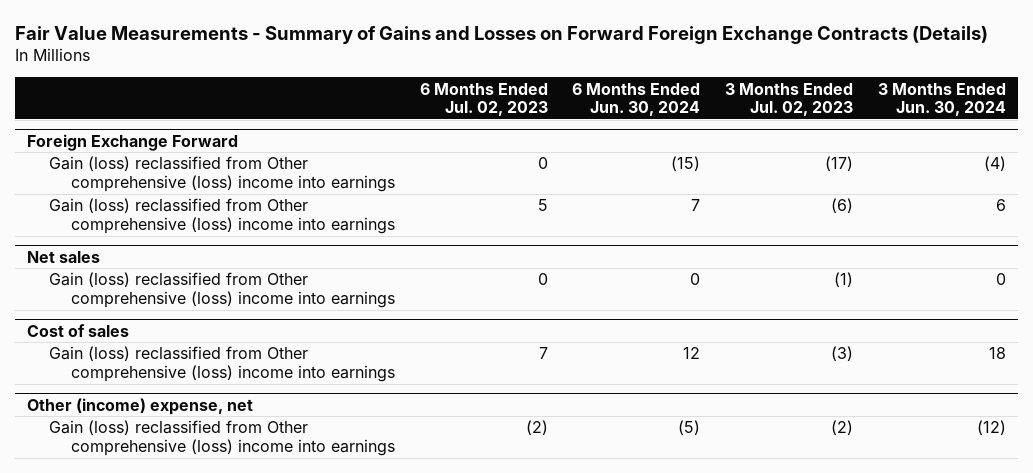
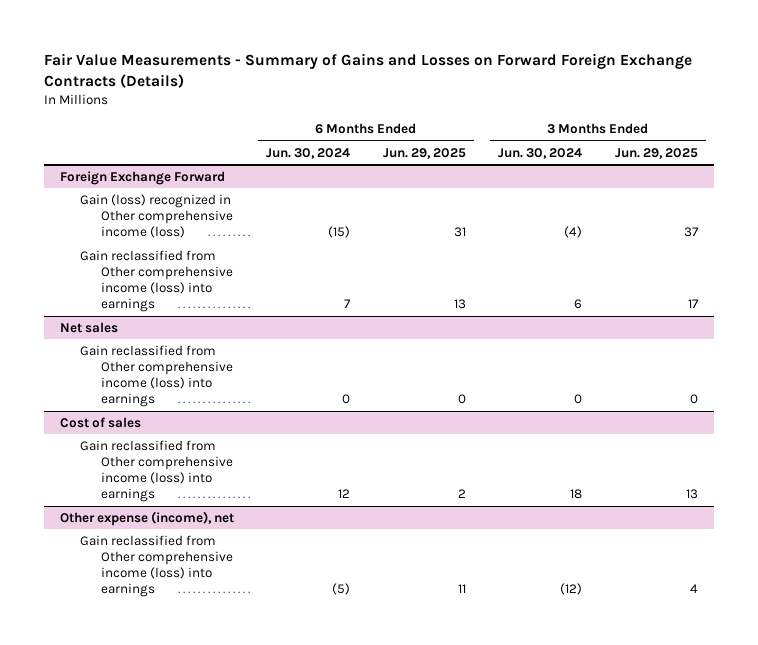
[419,82,548,116] 6 Months Ended Jul. 02, 2023 -> none
[725,82,854,116] 3 Months Ended Jul. 02, 2023 -> none
none -> [382,147,466,159] Jun. 29, 2025
none -> [614,147,698,159] Jun. 29, 2025
[49,156,395,192] Gain (loss) reclassified from Other comprehensive (loss) income into earnings -> [80,193,233,239] Gain (loss) recognized in Other comprehensive income (loss)
[49,198,395,234] Gain (loss) reclassified from Other comprehensive (loss) income into earnings -> [80,249,233,313] Gain reclassified from Other comprehensive income (loss) into earnings
[49,272,395,308] Gain (loss) reclassified from Other comprehensive (loss) income into earnings -> [80,344,233,408] Gain reclassified from Other comprehensive income (loss) into earnings
[49,346,395,382] Gain (loss) reclassified from Other comprehensive (loss) income into earnings -> [80,439,233,503] Gain reclassified from Other comprehensive income (loss) into earnings
[27,397,254,415] Other (income) expense, net -> [59,510,234,526] Other expense (income), net
[49,420,395,456] Gain (loss) reclassified from Other comprehensive (loss) income into earnings -> [80,534,233,598] Gain reclassified from Other comprehensive income (loss) into earnings

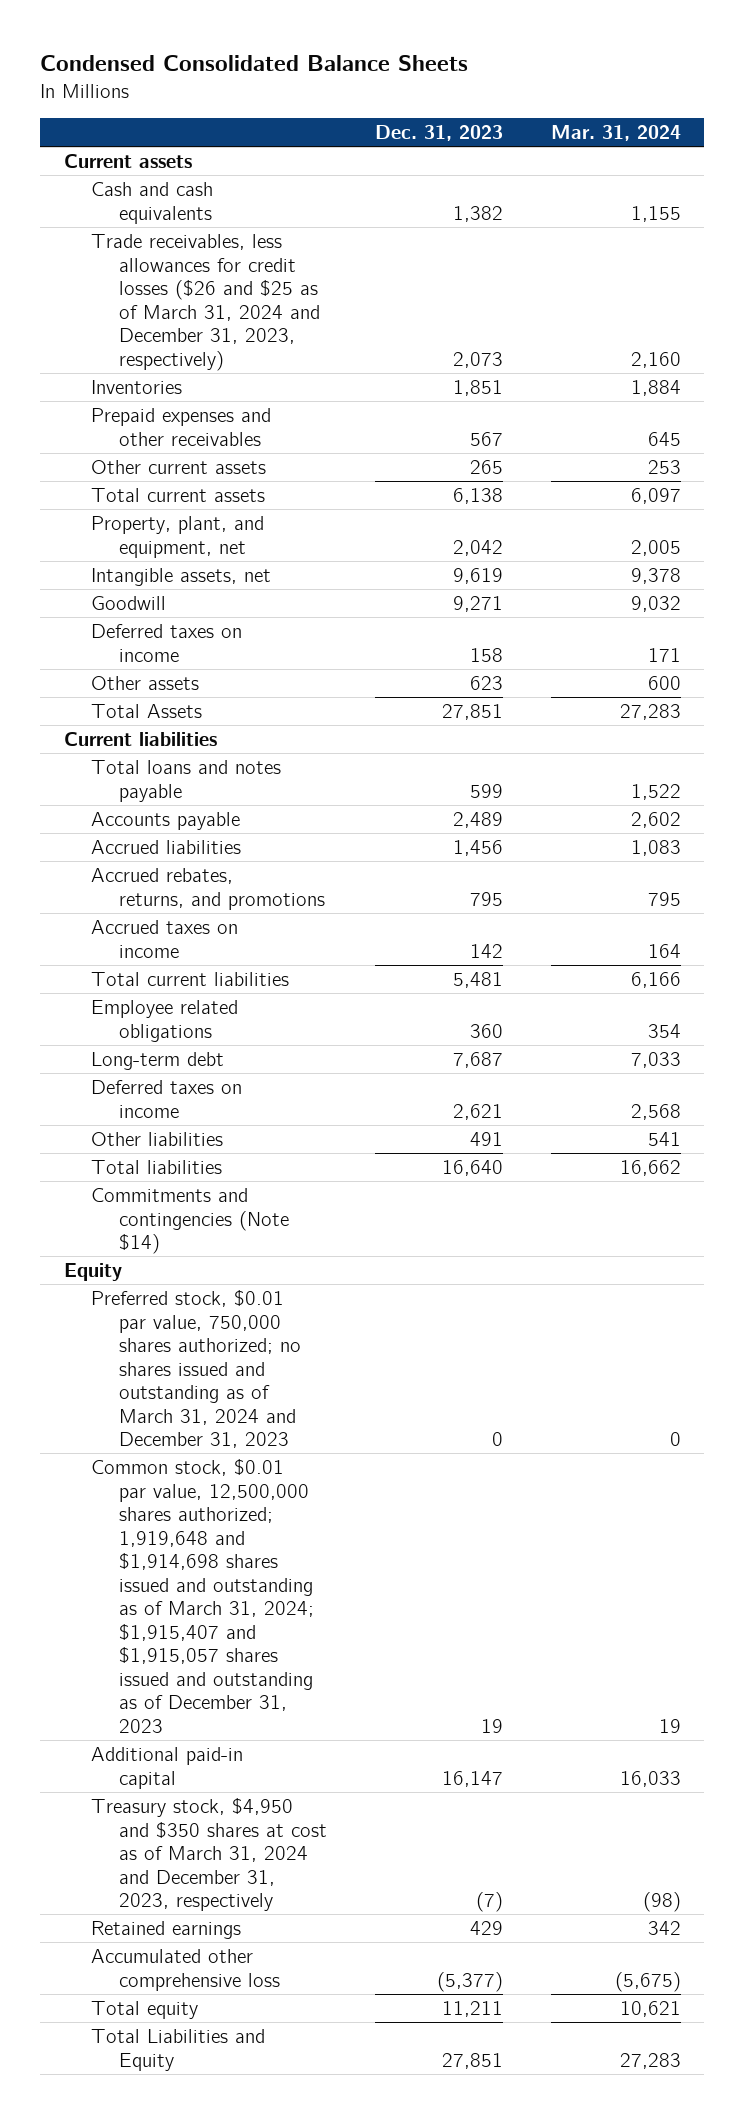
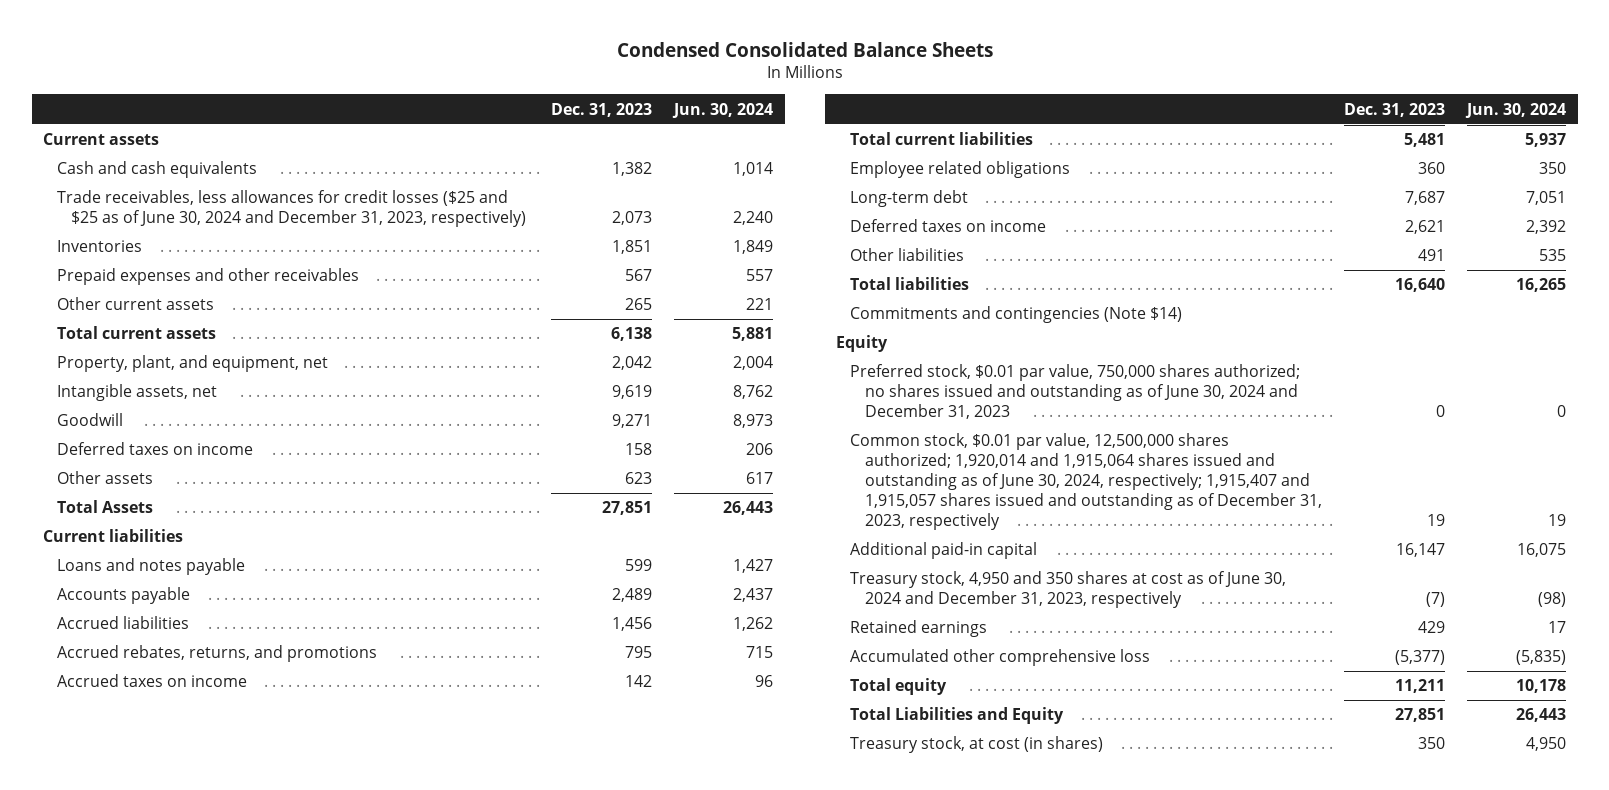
[550,124,681,141] Mar. 31, 2024 -> none
none -> [672,102,774,118] Jun. 30, 2024
[91,234,321,371] Trade receivables, less allowances for credit losses ($26 and $25 as of March 31, 2024 and December 31, 2023, respectively) -> [57,190,527,228] Trade receivables, less allowances for credit losses ($25 and $25 as of June 30, 2024 and December 31, 2023, respectively)
[91,760,282,802] Total loans and notes payable -> [57,558,246,576] Loans and notes payable
[91,1290,302,1449] Preferred stock, $0.01 par value, 750,000 shares authorized; no shares issued and outstanding as of March 31, 2024 and December 31, 2023 -> [850,364,1301,419] Preferred stock, $0.01 par value, 750,000 shares authorized; no shares issued and outstanding as of June 30, 2024 and December 31, 2023
[91,1459,315,1733] Common stock, $0.01 par value, 12,500,000 shares authorized; 1,919,648 and $1,914,698 shares issued and outstanding as of March 31, 2024; $1,915,407 and $1,915,057 shares issued and outstanding as of December 31, 2023 -> [850,433,1322,530] Common stock, $0.01 par value, 12,500,000 shares authorized; 1,920,014 and 1,915,064 shares issued and outstanding as of June 30, 2024, respectively; 1,915,407 and 1,915,057 shares issued and outstanding as of December 31, 2023, respectively
[91,1798,328,1912] Treasury stock, $4,950 and $350 shares at cost as of March 31, 2024 and December 31, 2023, respectively -> [850,571,1287,609] Treasury stock, 4,950 and 350 shares at cost as of June 30, 2024 and December 31, 2023, respectively
none -> [850,736,1104,754] Treasury stock, at cost (in shares)

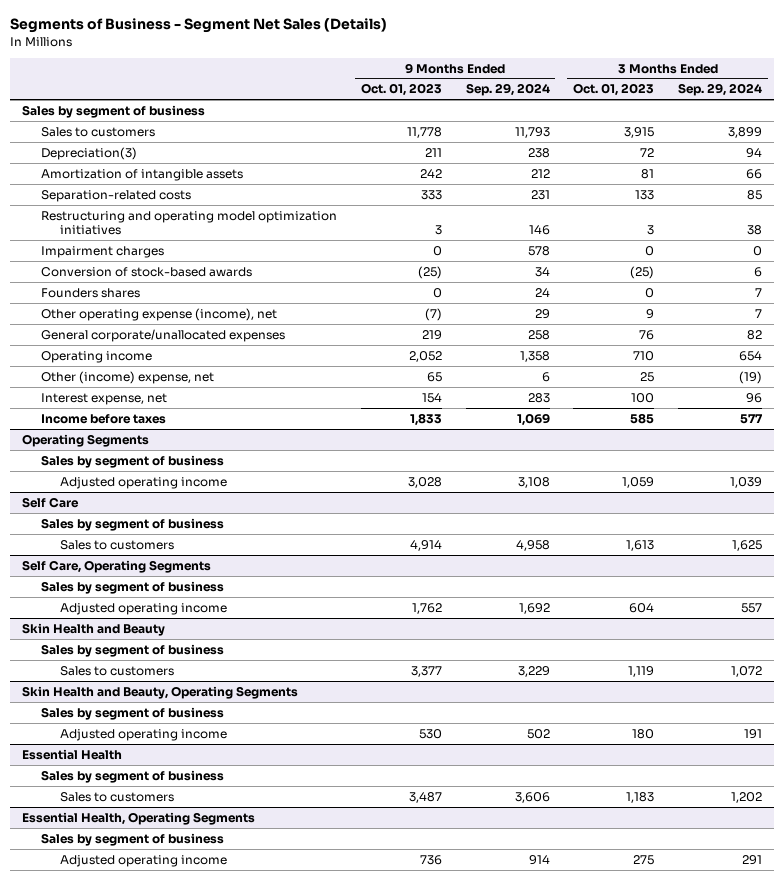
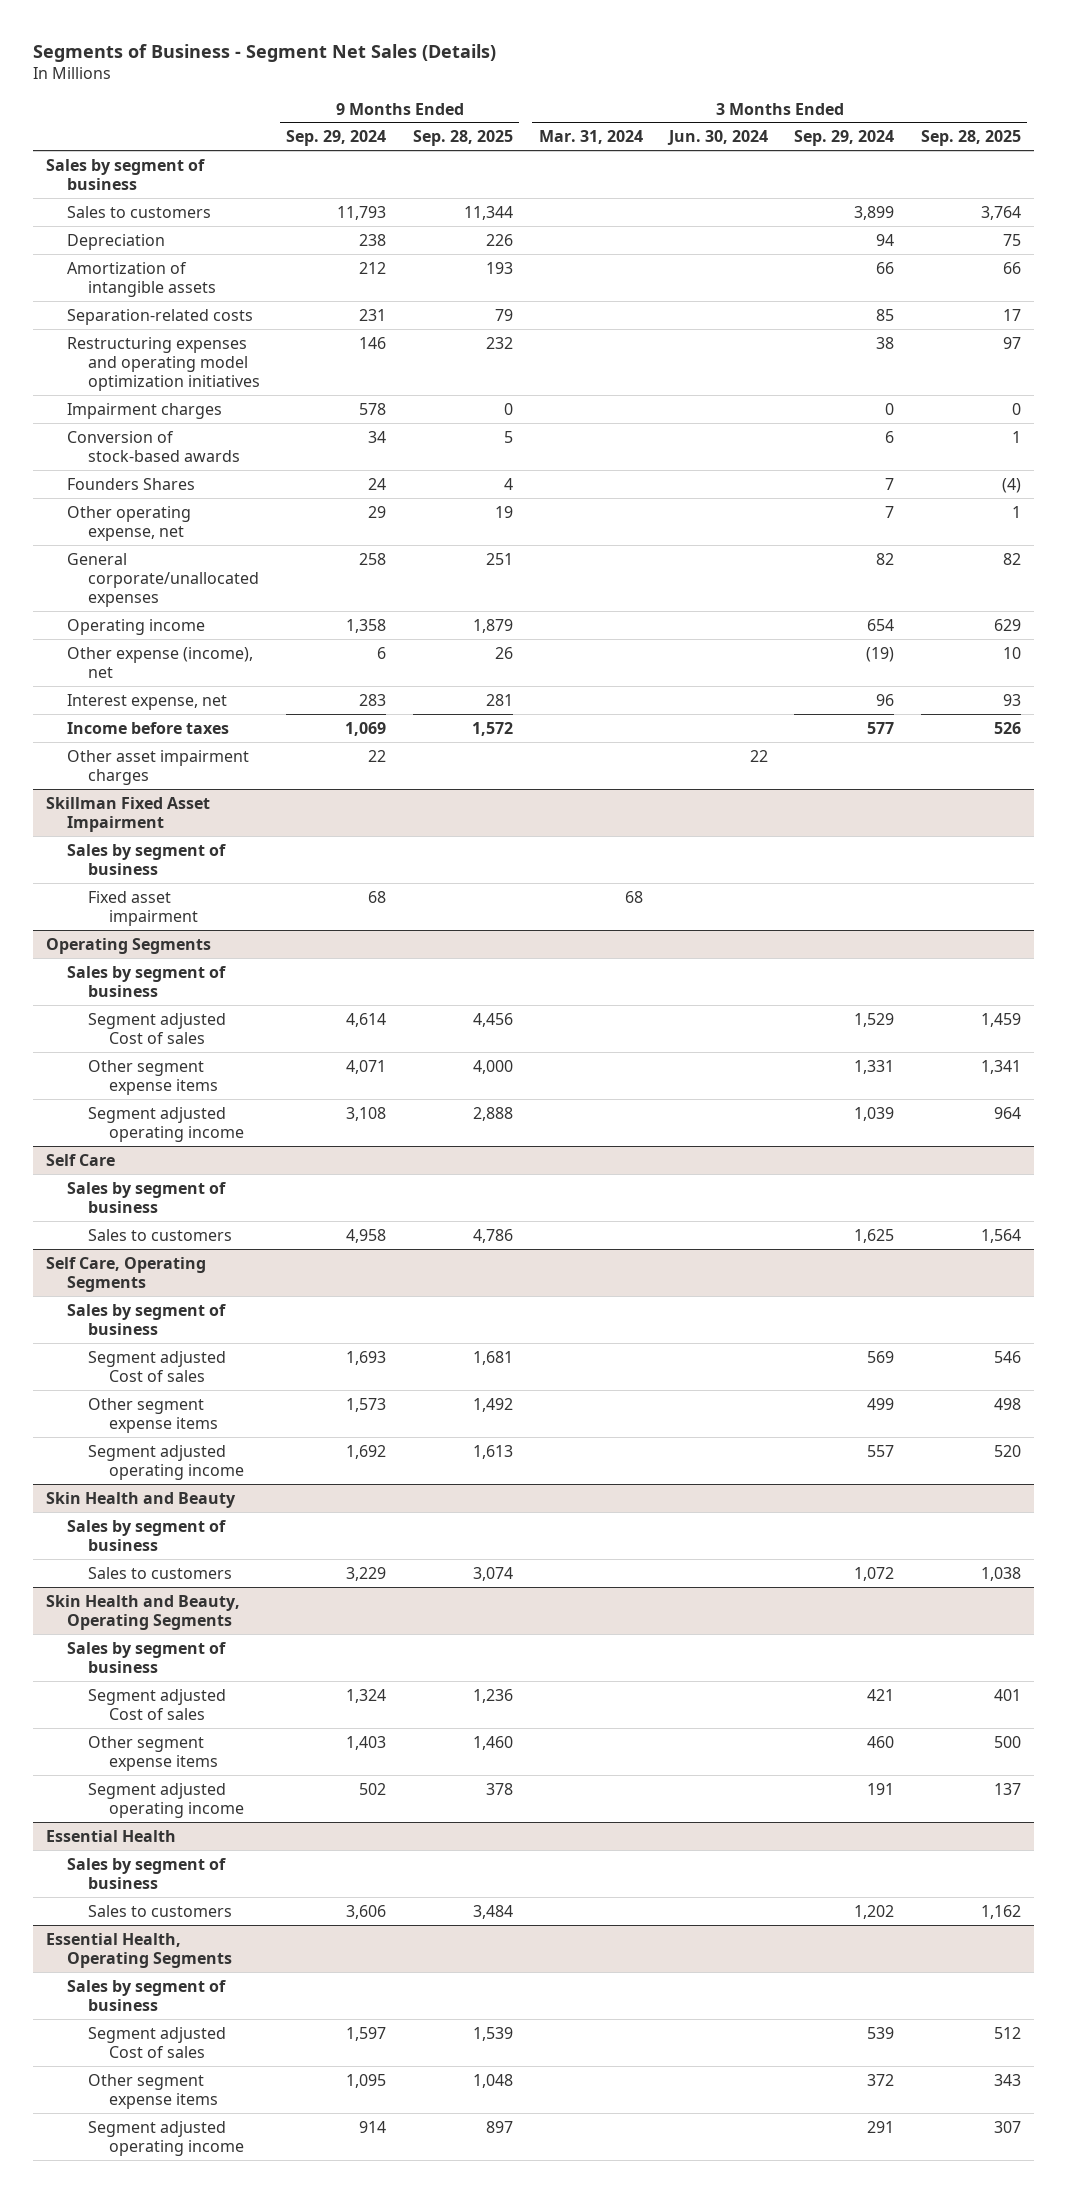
[360,83,442,97] Oct. 01, 2023 -> none
[573,83,655,97] Oct. 01, 2023 -> none
none -> [412,130,513,147] Sep. 28, 2025
none -> [538,130,643,145] Mar. 31, 2024
none -> [667,130,769,146] Jun. 30, 2024
none -> [920,130,1021,147] Sep. 28, 2025
[41,146,138,160] Depreciation(3) -> [67,233,166,250] Depreciation
[41,210,338,236] Restructuring and operating model optimization initiatives -> [67,336,261,391] Restructuring expenses and operating model optimization initiatives
[41,287,141,298] Founders shares -> [67,477,196,490] Founders Shares
[41,307,278,321] Other operating expense (income), net -> [67,505,192,541] Other operating expense, net
[41,370,215,384] Other (income) expense, net -> [67,646,254,678] Other expense (income), net
none -> [67,749,250,785] Other asset impairment charges
none -> [46,796,211,832] Skillman Fixed Asset Impairment
none -> [67,843,227,875] Sales by segment of business
none -> [88,890,198,926] Fixed asset impairment
none -> [88,1012,227,1044] Segment adjusted Cost of sales
none -> [88,1059,218,1095] Other segment expense items
[60,476,228,489] Adjusted operating income -> [88,1106,244,1142] Segment adjusted operating income
none -> [88,1350,227,1382] Segment adjusted Cost of sales
none -> [88,1397,218,1433] Other segment expense items
[60,602,228,615] Adjusted operating income -> [88,1444,244,1480] Segment adjusted operating income
none -> [88,1688,227,1720] Segment adjusted Cost of sales
none -> [88,1735,218,1771] Other segment expense items
[60,728,228,741] Adjusted operating income -> [88,1782,244,1818] Segment adjusted operating income
none -> [88,2026,227,2058] Segment adjusted Cost of sales
none -> [88,2073,218,2109] Other segment expense items
[60,854,228,867] Adjusted operating income -> [88,2120,244,2156] Segment adjusted operating income

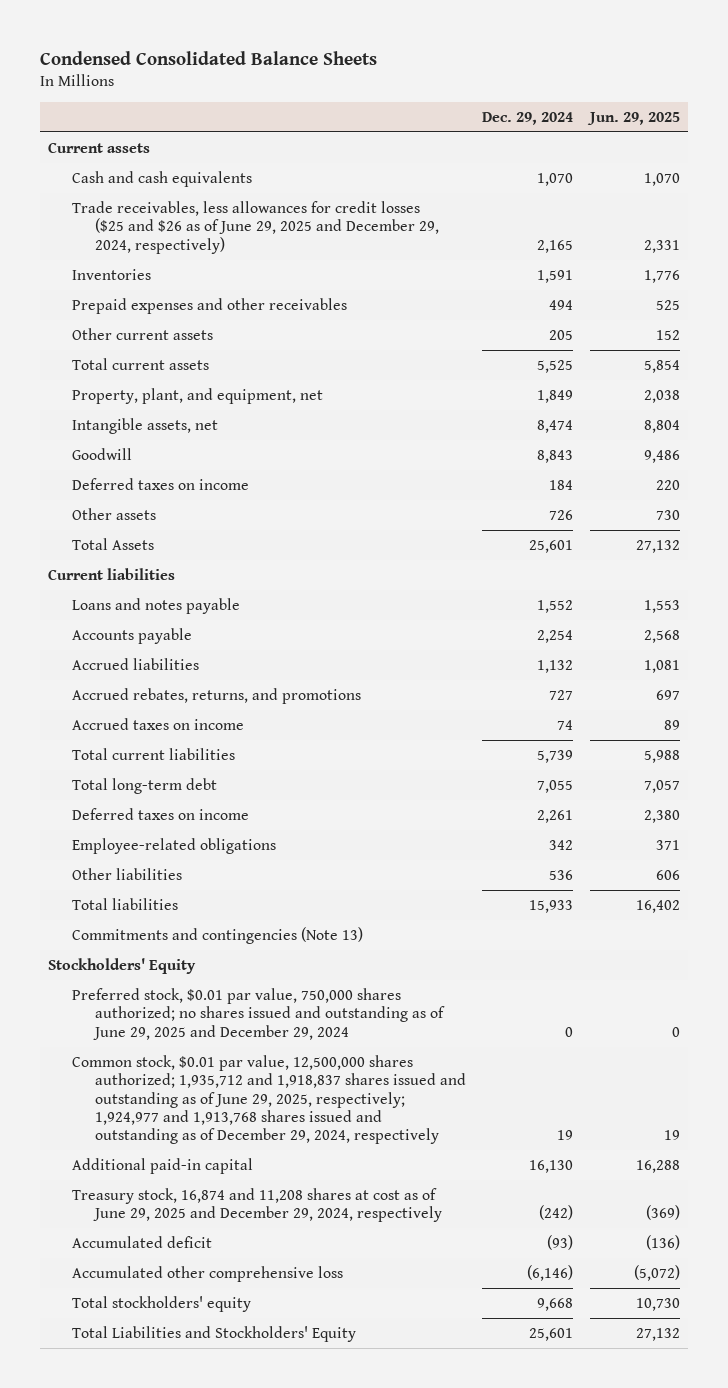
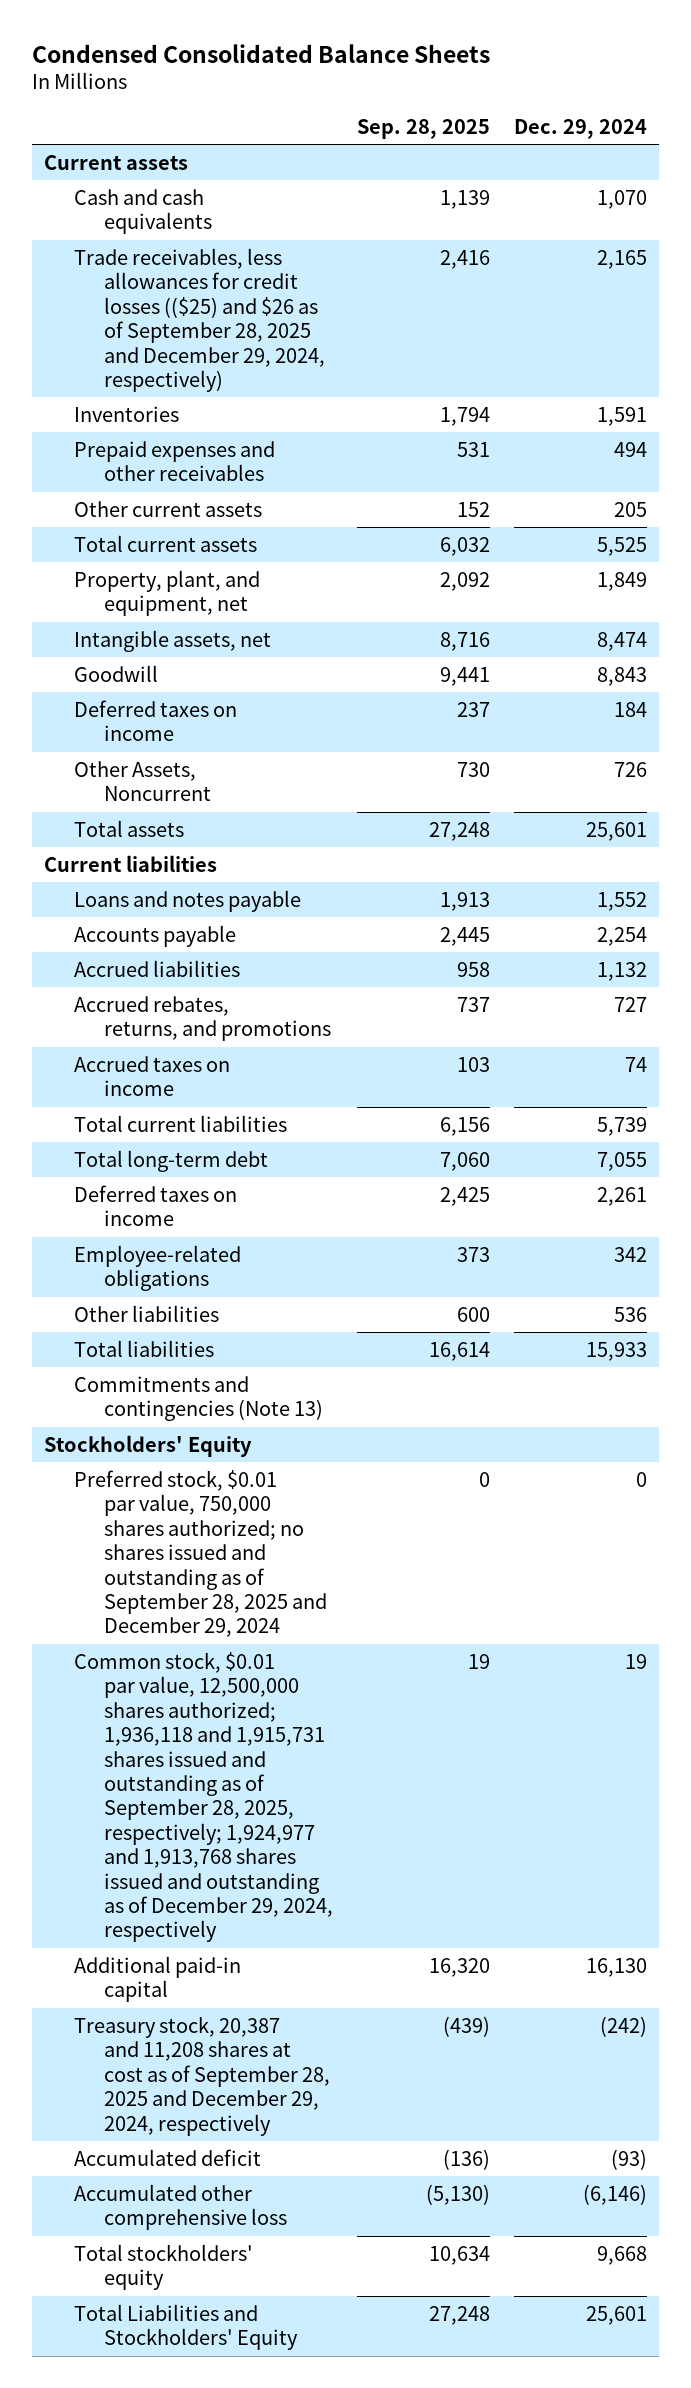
[586,111,680,125] Jun. 29, 2025 -> none
none -> [357,119,491,140] Sep. 28, 2025
[71,200,440,254] Trade receivables, less allowances for credit losses ($25 and $26 as of June 29, 2025 and December 29, 2024, respectively) -> [73,247,326,392] Trade receivables, less allowances for credit losses (($25) and $26 as of September 28, 2025 and December 29, 2024, respectively)
[71,507,156,520] Other assets -> [73,760,212,802] Other Assets, Noncurrent
[71,537,154,550] Total Assets -> [73,819,184,837] Total assets
[71,987,446,1040] Preferred stock, $0.01 par value, 750,000 shares authorized; no shares issued and outstanding as of June 29, 2025 and December 29, 2024 -> [73,1469,328,1638] Preferred stock, $0.01 par value, 750,000 shares authorized; no shares issued and outstanding as of September 28, 2025 and December 29, 2024
[71,1054,467,1145] Common stock, $0.01 par value, 12,500,000 shares authorized; 1,935,712 and 1,918,837 shares issued and outstanding as of June 29, 2025, respectively; 1,924,977 and 1,913,768 shares issued and outstanding as of December 29, 2024, respectively -> [73,1651,334,1943] Common stock, $0.01 par value, 12,500,000 shares authorized; 1,936,118 and 1,915,731 shares issued and outstanding as of September 28, 2025, respectively; 1,924,977 and 1,913,768 shares issued and outstanding as of December 29, 2024, respectively
[71,1187,443,1223] Treasury stock, 16,874 and 11,208 shares at cost as of June 29, 2025 and December 29, 2024, respectively -> [73,2015,331,2136] Treasury stock, 20,387 and 11,208 shares at cost as of September 28, 2025 and December 29, 2024, respectively

